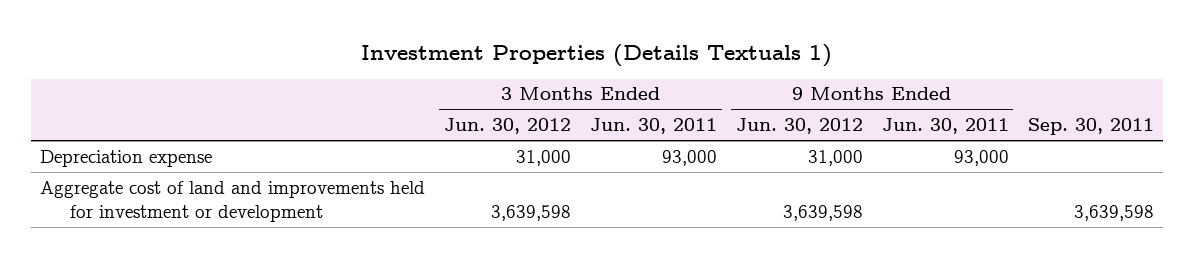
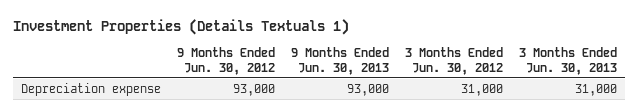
[589,118,717,135] Jun. 30, 2011 -> none
[881,118,1009,135] Jun. 30, 2011 -> none
[1027,118,1154,136] Sep. 30, 2011 -> none
none -> [290,47,389,75] 9 Months Ended Jun. 30, 2013
none -> [518,47,617,75] 3 Months Ended Jun. 30, 2013
[40,180,426,222] Aggregate cost of land and improvements held for investment or development -> none
[807,149,863,166] 31,000 -> [233,84,276,97] 93,000

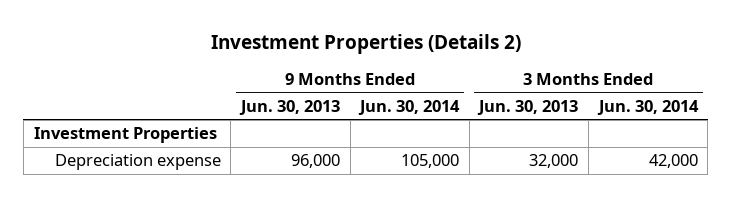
[13,19,350,36] Investment Properties (Details Textuals 1) -> [210,34,521,55] Investment Properties (Details 2)
[177,47,276,75] 9 Months Ended Jun. 30, 2012 -> none
[404,47,503,75] 3 Months Ended Jun. 30, 2012 -> none
none -> [358,99,461,115] Jun. 30, 2014
none -> [596,99,699,115] Jun. 30, 2014
none -> [33,127,217,144] Investment Properties
[346,84,389,97] 93,000 -> [290,154,340,169] 96,000
[574,84,617,97] 31,000 -> [529,154,579,169] 32,000

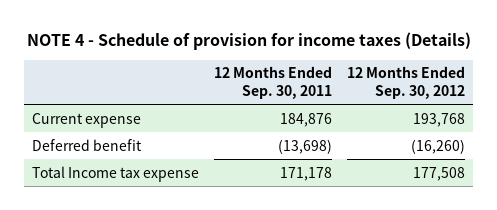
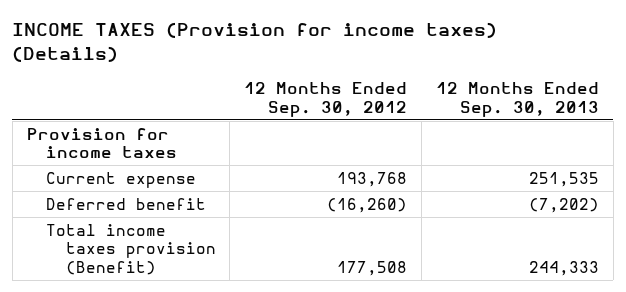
[26,31,471,50] NOTE 4 - Schedule of provision for income taxes (Details) -> [12,22,498,63] INCOME TAXES (Provision for income taxes) (Details)
[214,66,333,99] 12 Months Ended Sep. 30, 2011 -> none
none -> [436,82,600,117] 12 Months Ended Sep. 30, 2013
none -> [26,127,178,159] Provision for income taxes
[31,165,199,182] Total Income tax expense -> [46,223,216,275] Total income taxes provision (Benefit)

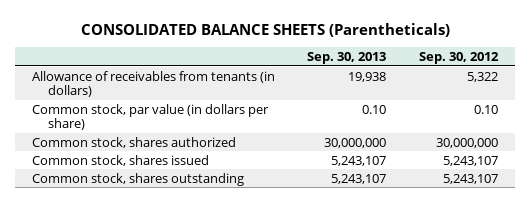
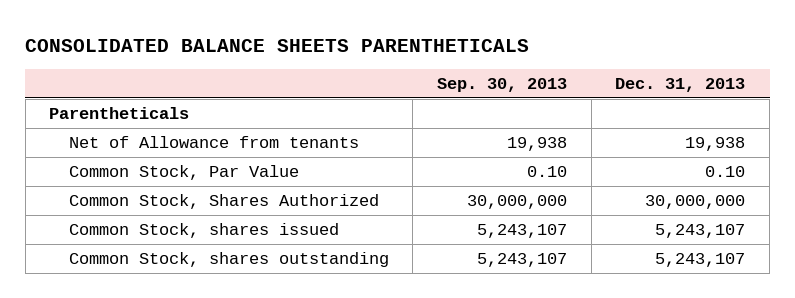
[80,22,450,37] CONSOLIDATED BALANCE SHEETS (Parentheticals) -> [25,38,530,52] CONSOLIDATED BALANCE SHEETS PARENTHETICALS
[419,51,500,64] Sep. 30, 2012 -> none
none -> [615,77,746,92] Dec. 31, 2013
none -> [49,107,190,120] Parentheticals
[31,70,275,98] Allowance of receivables from tenants (in dollars) -> [68,136,359,149] Net of Allowance from tenants
[31,103,269,131] Common stock, par value (in dollars per share) -> [68,165,299,181] Common Stock, Par Value
[31,136,236,148] Common stock, shares authorized -> [68,194,379,210] Common Stock, Shares Authorized
[31,154,209,166] Common stock, shares issued -> [68,223,339,239] Common Stock, shares issued
[31,172,244,186] Common stock, shares outstanding -> [68,252,389,268] Common Stock, shares outstanding

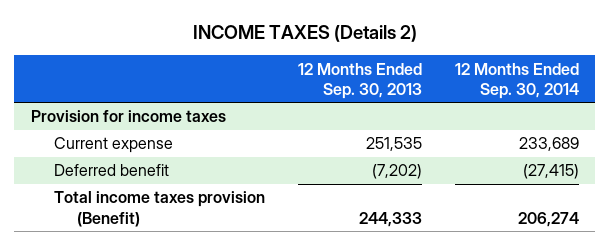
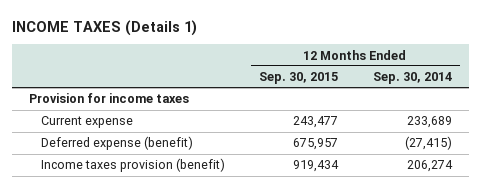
[192,25,417,43] INCOME TAXES (Details 2) -> [12,19,198,36] INCOME TAXES (Details 1)
[297,62,422,99] 12 Months Ended Sep. 30, 2013 -> none
none -> [259,72,339,85] Sep. 30, 2015
[53,164,169,177] Deferred benefit -> [41,136,194,151] Deferred expense (benefit)
[53,191,265,227] Total income taxes provision (Benefit) -> [41,158,226,173] Income taxes provision (benefit)

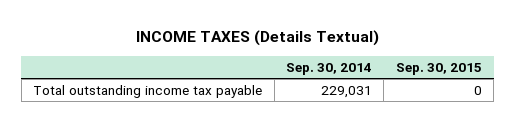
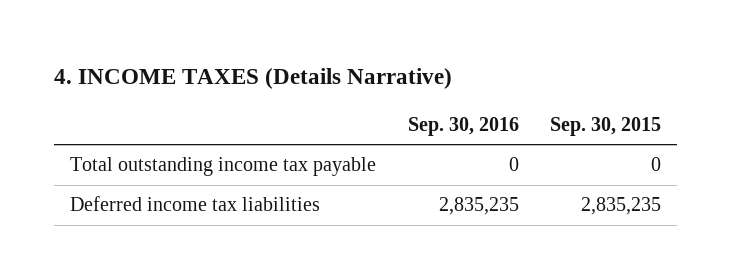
[135,30,379,47] INCOME TAXES (Details Textual) -> [53,68,452,90] 4. INCOME TAXES (Details Narrative)
[286,62,373,75] Sep. 30, 2014 -> none
none -> [407,116,519,136] Sep. 30, 2016
none -> [69,196,320,212] Deferred income tax liabilities

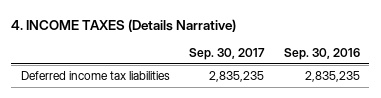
[550,116,662,136] Sep. 30, 2015 -> none
none -> [189,47,266,60] Sep. 30, 2017
[69,157,376,177] Total outstanding income tax payable -> none

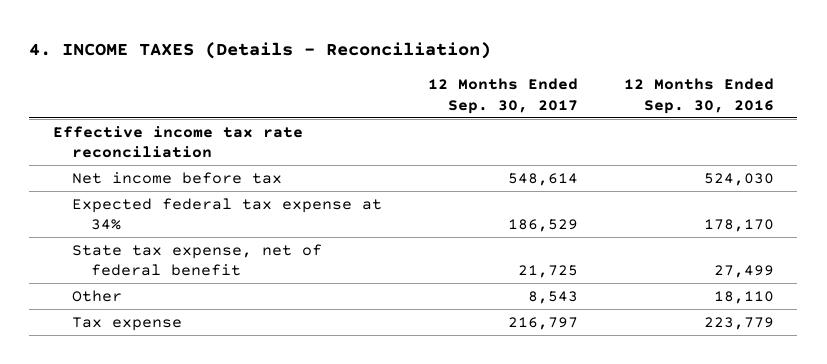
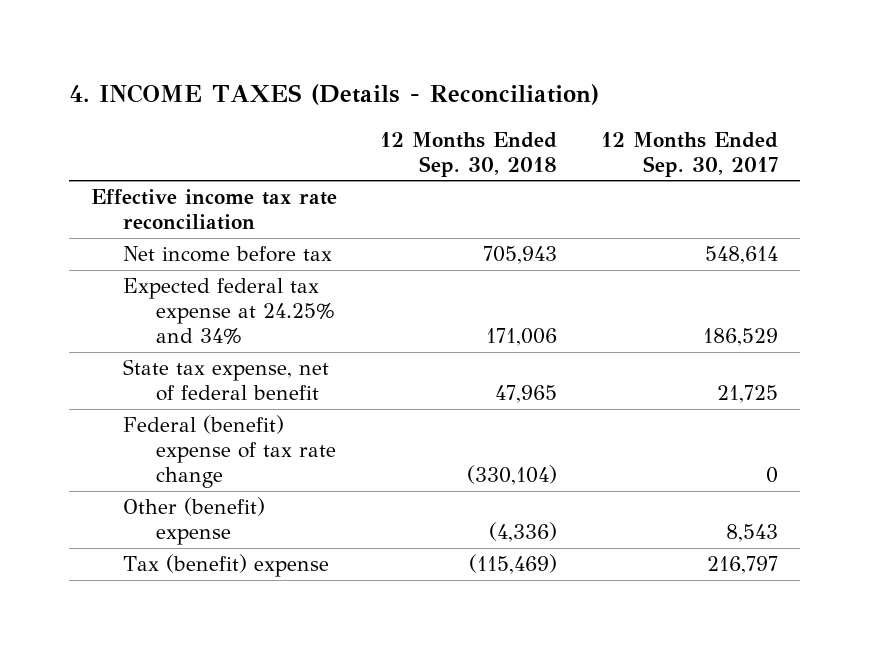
[624,78,775,114] 12 Months Ended Sep. 30, 2016 -> none
none -> [380,131,558,177] 12 Months Ended Sep. 30, 2018
[71,197,382,231] Expected federal tax expense at 34% -> [123,278,335,345] Expected federal tax expense at 24.25% and 34%
none -> [123,415,336,489] Federal (benefit) expense of tax rate change
[71,289,122,302] Other -> [123,497,266,546] Other (benefit) expense
[71,316,182,331] Tax expense -> [123,554,330,578] Tax (benefit) expense

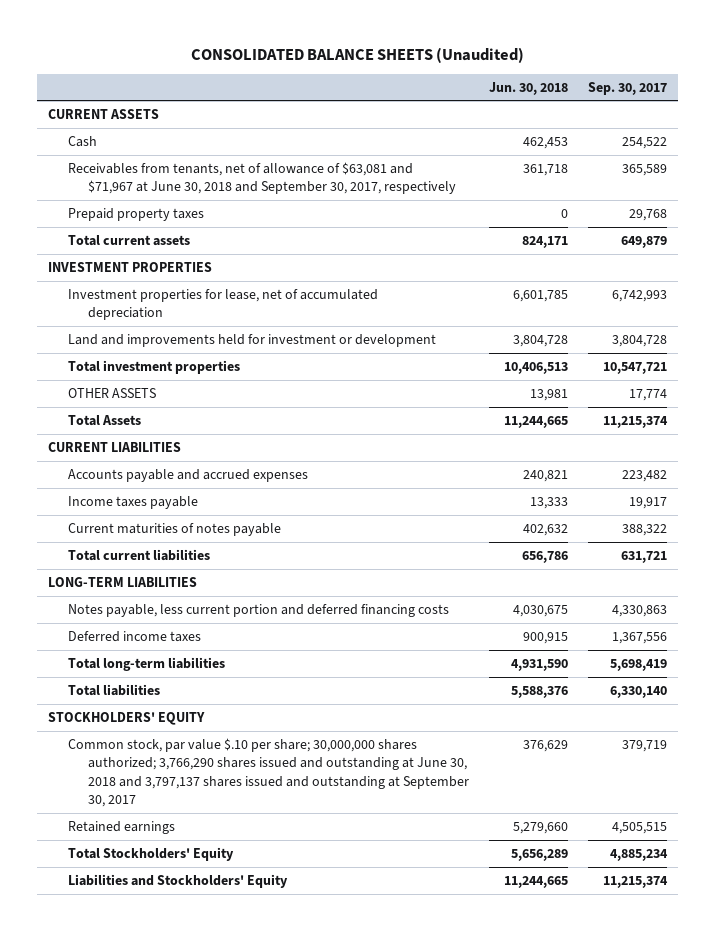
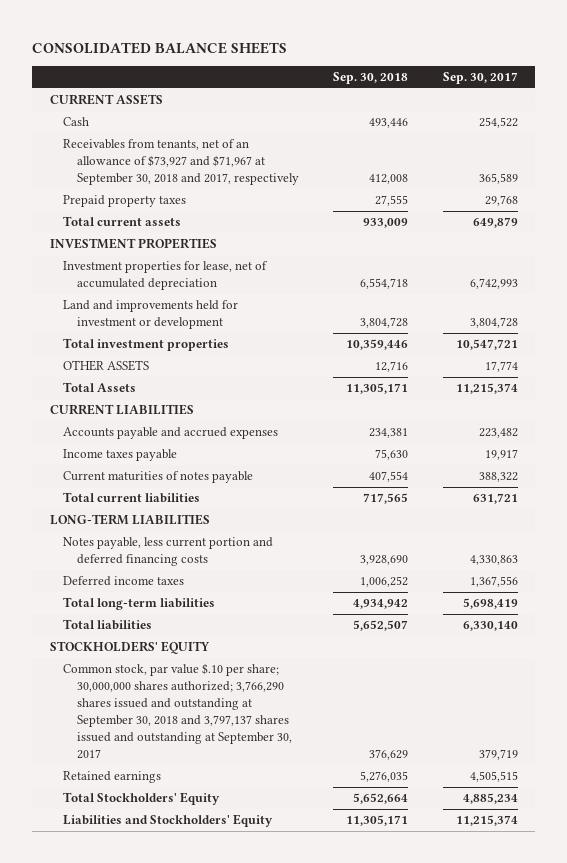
[190,46,524,63] CONSOLIDATED BALANCE SHEETS (Unaudited) -> [32,41,288,54] CONSOLIDATED BALANCE SHEETS
[489,81,569,95] Jun. 30, 2018 -> none
none -> [333,72,409,85] Sep. 30, 2018
[67,162,457,195] Receivables from tenants, net of allowance of $63,081 and $71,967 at June 30, 2018 and September 30, 2017, respectively -> [63,139,300,186] Receivables from tenants, net of an allowance of $73,927 and $71,967 at September 30, 2018 and 2017, respectively
[67,738,470,808] Common stock, par value $.10 per share; 30,000,000 shares authorized; 3,766,290 shares issued and outstanding at June 30, 2018 and 3,797,137 shares issued and outstanding at September 30, 2017 -> [63,663,293,759] Common stock, par value $.10 per share; 30,000,000 shares authorized; 3,766,290 shares issued and outstanding at September 30, 2018 and 3,797,137 shares issued and outstanding at September 30, 2017

